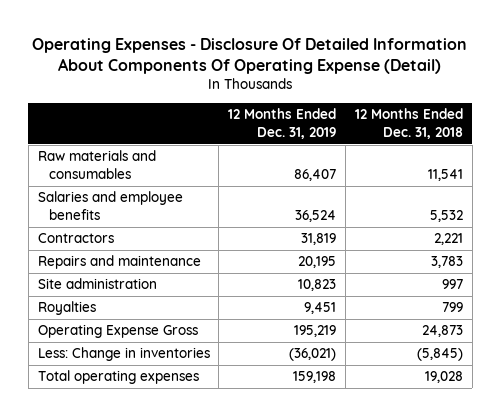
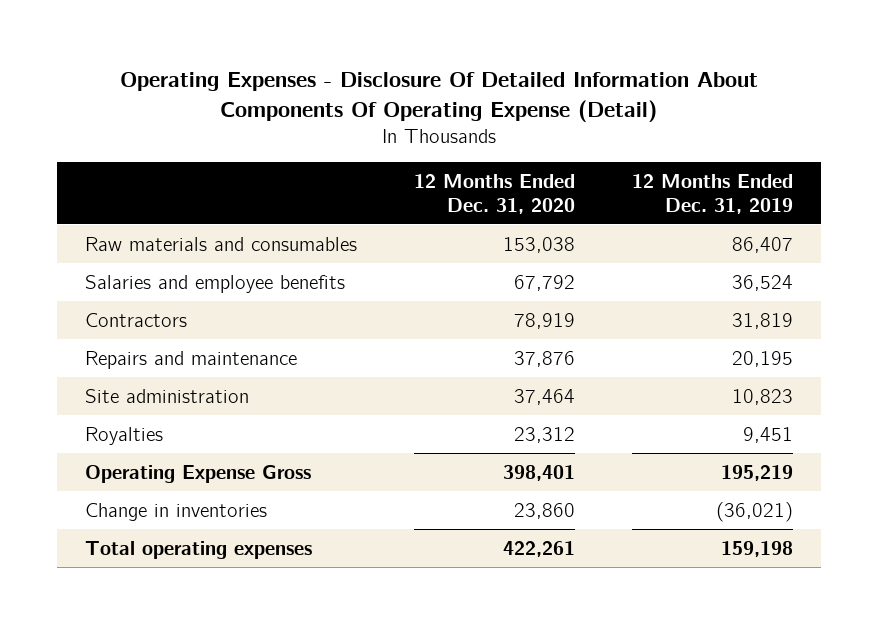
[354,108,463,140] 12 Months Ended Dec. 31, 2018 -> none
none -> [413,173,575,214] 12 Months Ended Dec. 31, 2020
[37,347,210,362] Less: Change in inventories -> [85,502,268,521] Change in inventories

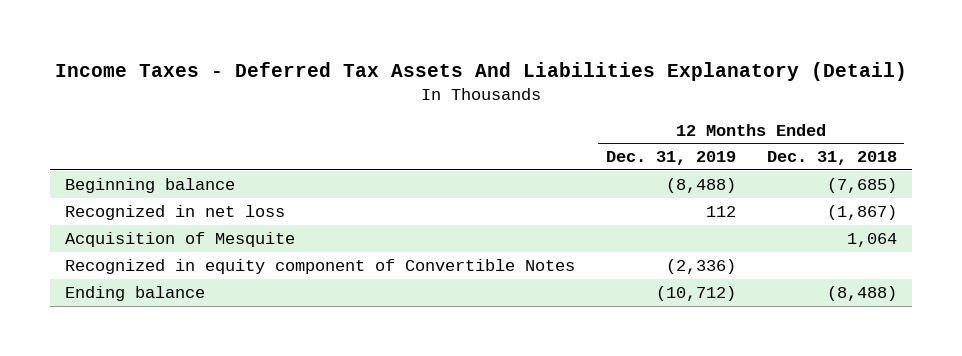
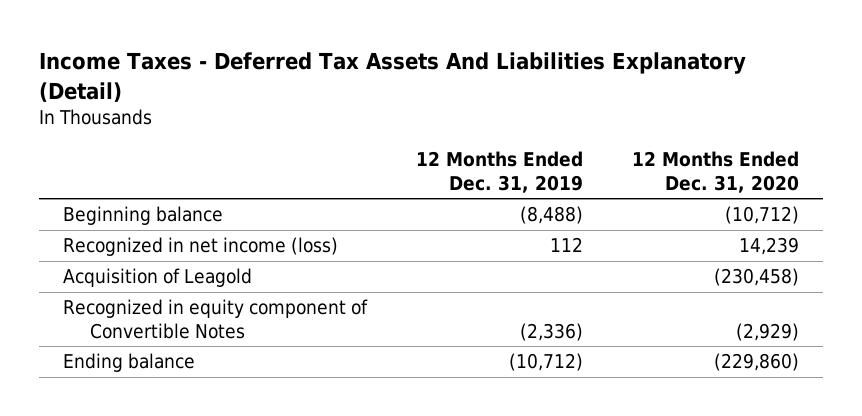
[766,151,897,166] Dec. 31, 2018 -> none
none -> [631,150,799,193] 12 Months Ended Dec. 31, 2020
[65,204,286,220] Recognized in net loss -> [63,237,339,257] Recognized in net income (loss)
[65,231,296,247] Acquisition of Mesquite -> [63,268,253,288] Acquisition of Leagold

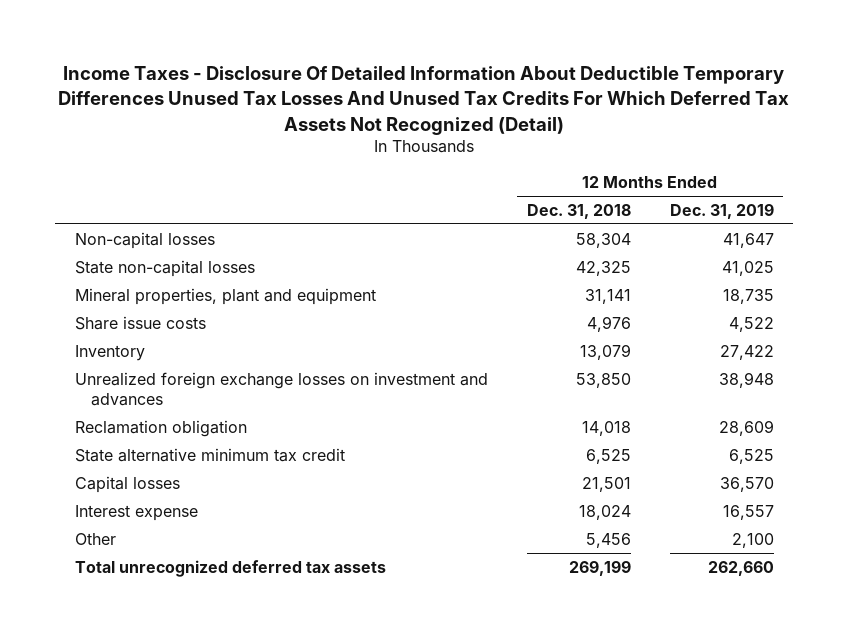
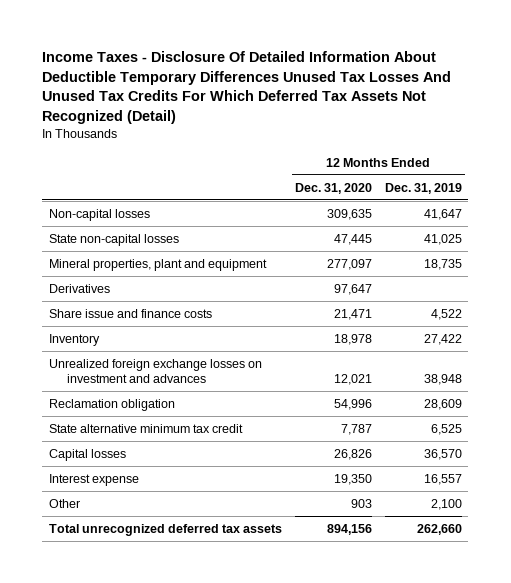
[526,203,631,219] Dec. 31, 2018 -> none
none -> [294,182,372,194] Dec. 31, 2020
none -> [48,283,110,293] Derivatives
[74,315,206,330] Share issue costs -> [48,308,212,318] Share issue and finance costs

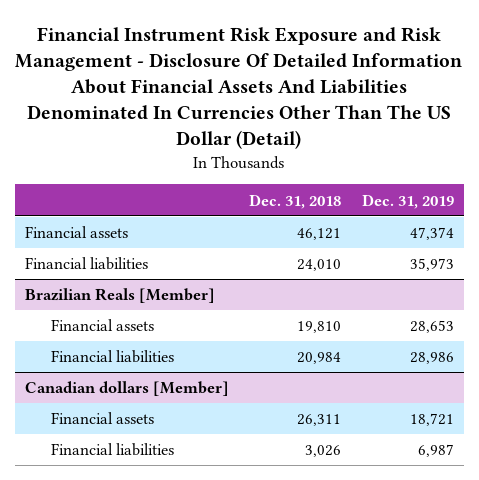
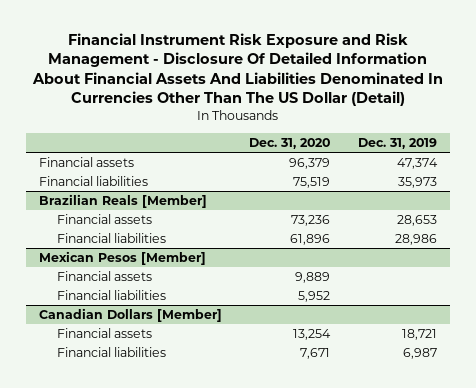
[249,193,342,209] Dec. 31, 2018 -> none
none -> [249,137,331,149] Dec. 31, 2020
none -> [39,250,207,265] Mexican Pesos [Member]
none -> [56,270,152,281] Financial assets
none -> [56,289,166,300] Financial liabilities
[25,381,230,397] Canadian dollars [Member] -> [39,307,223,322] Canadian Dollars [Member]

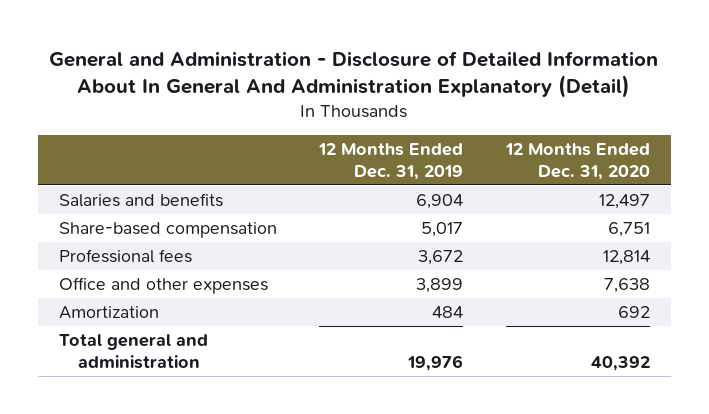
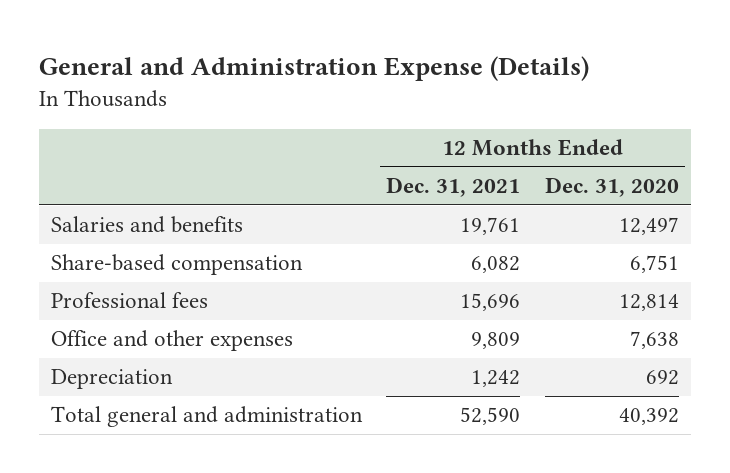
[49,50,659,99] General and Administration - Disclosure of Detailed Information About In General And Administration Explanatory (Detail) -> [39,55,590,81] General and Administration Expense (Details)
[318,142,464,181] 12 Months Ended Dec. 31, 2019 -> none
none -> [386,177,521,198] Dec. 31, 2021
[59,305,160,319] Amortization -> [51,369,174,390] Depreciation

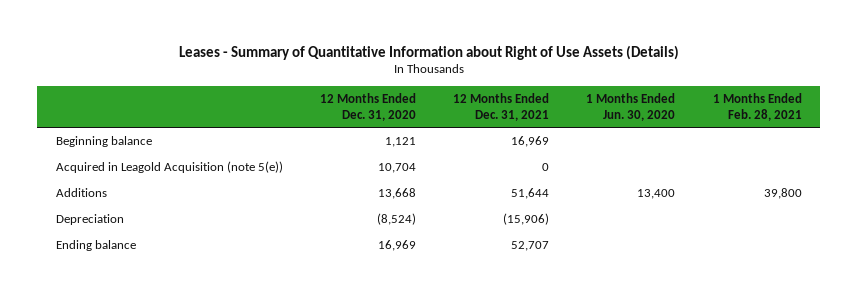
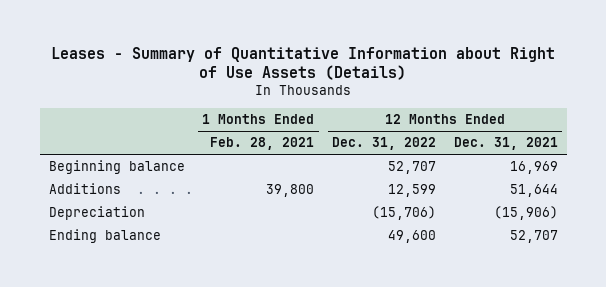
[320,92,417,121] 12 Months Ended Dec. 31, 2020 -> none
[586,92,676,121] 1 Months Ended Jun. 30, 2020 -> none
none -> [332,137,437,151] Dec. 31, 2022
[55,160,283,173] Acquired in Leagold Acquisition (note 5(e)) -> none

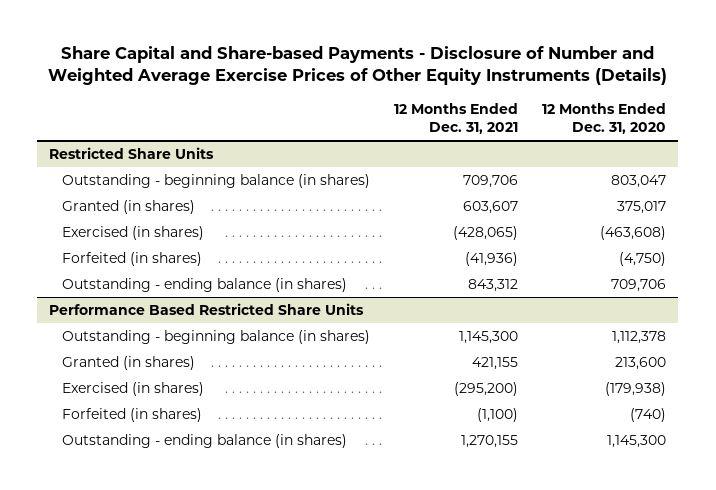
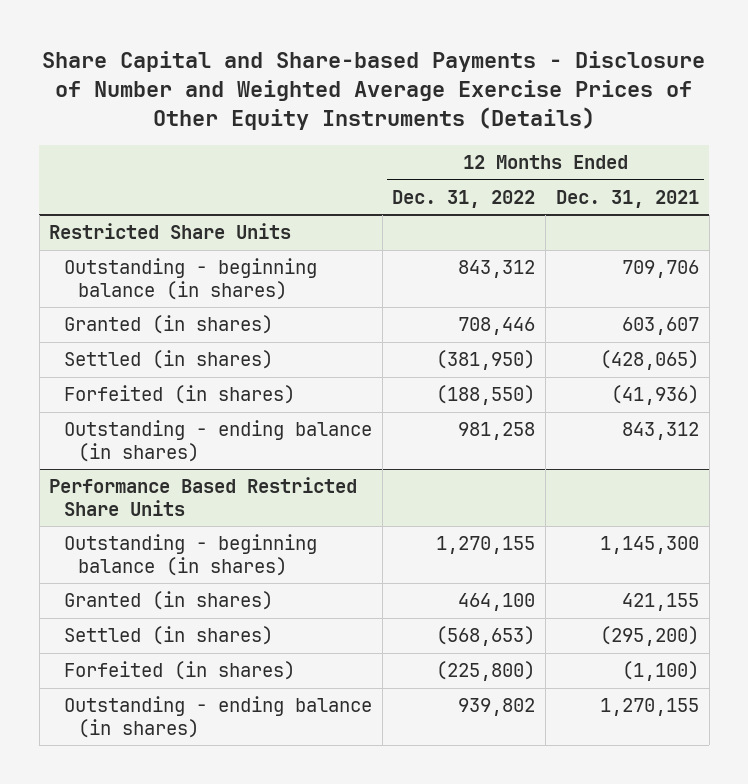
[542,102,667,134] 12 Months Ended Dec. 31, 2020 -> none
none -> [392,189,536,208] Dec. 31, 2022
[62,226,205,241] Exercised (in shares) -> [63,350,273,370] Settled (in shares)
[62,382,205,397] Exercised (in shares) -> [63,626,273,646] Settled (in shares)

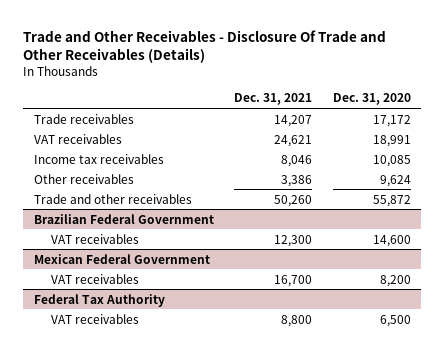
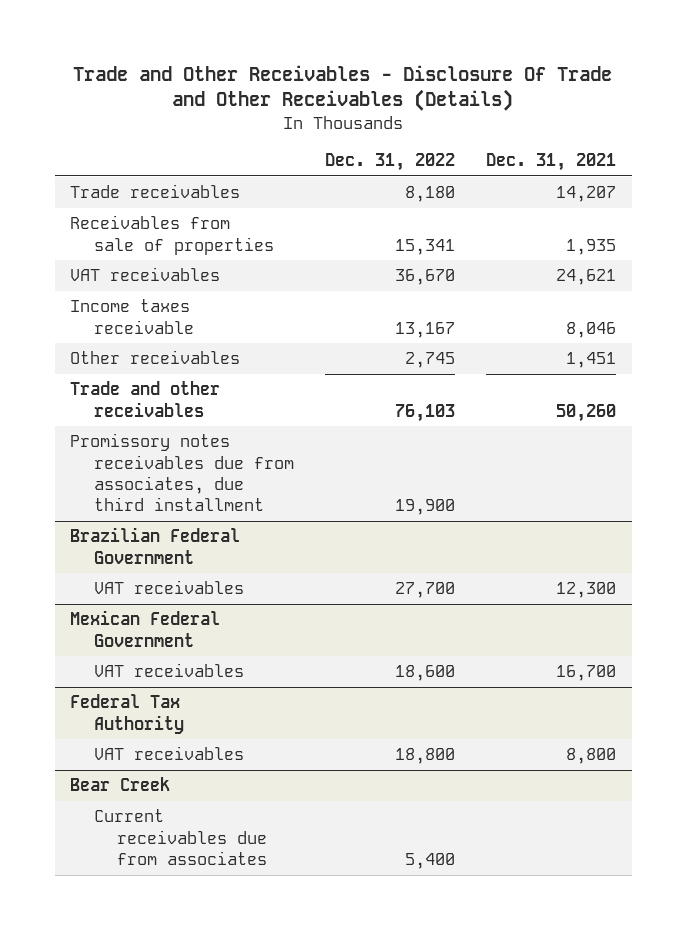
[333,93,412,106] Dec. 31, 2020 -> none
none -> [324,153,455,172] Dec. 31, 2022
none -> [70,215,274,255] Receivables from sale of properties
[33,153,164,164] Income tax receivables -> [70,299,194,334] Income taxes receivable
[281,174,313,187] 3,386 -> [565,352,616,369] 1,451
none -> [70,433,294,512] Promissory notes receivables due from associates, due third installment
none -> [70,777,171,792] Bear Creek
none -> [93,809,268,865] Current receivables due from associates

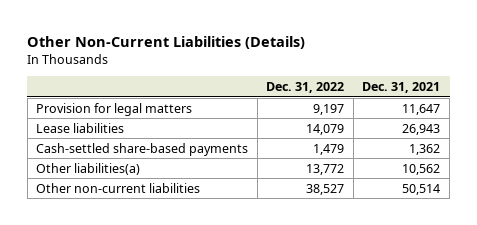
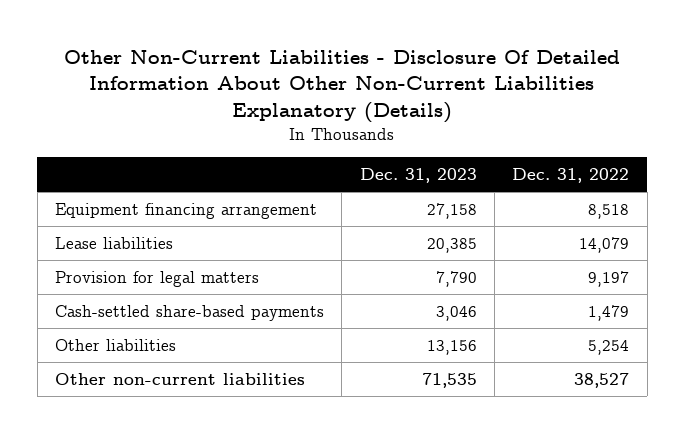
[27,35,306,49] Other Non-Current Liabilities (Details) -> [64,49,621,124] Other Non-Current Liabilities - Disclosure Of Detailed Information About Other Non-Current Liabilities Explanatory (Details)
[362,82,441,94] Dec. 31, 2021 -> none
none -> [359,168,477,184] Dec. 31, 2023
none -> [55,202,318,219] Equipment financing arrangement
[36,102,193,116] Provision for legal matters -> [55,270,260,287] Provision for legal matters
[36,162,141,175] Other liabilities(a) -> [55,338,177,351] Other liabilities
[306,163,345,175] 13,772 -> [588,339,630,355] 5,254

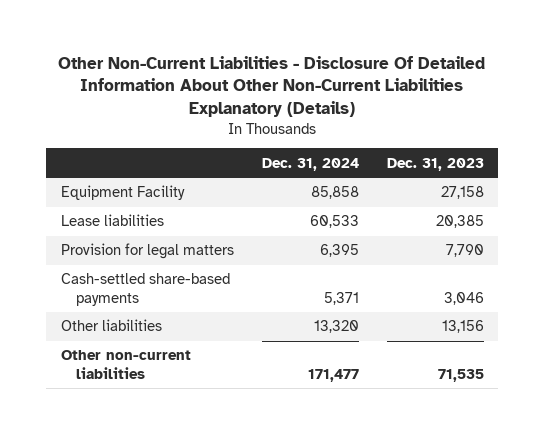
[512,168,630,184] Dec. 31, 2022 -> none
none -> [261,157,359,171] Dec. 31, 2024
[55,202,318,219] Equipment financing arrangement -> [60,185,185,201] Equipment Facility

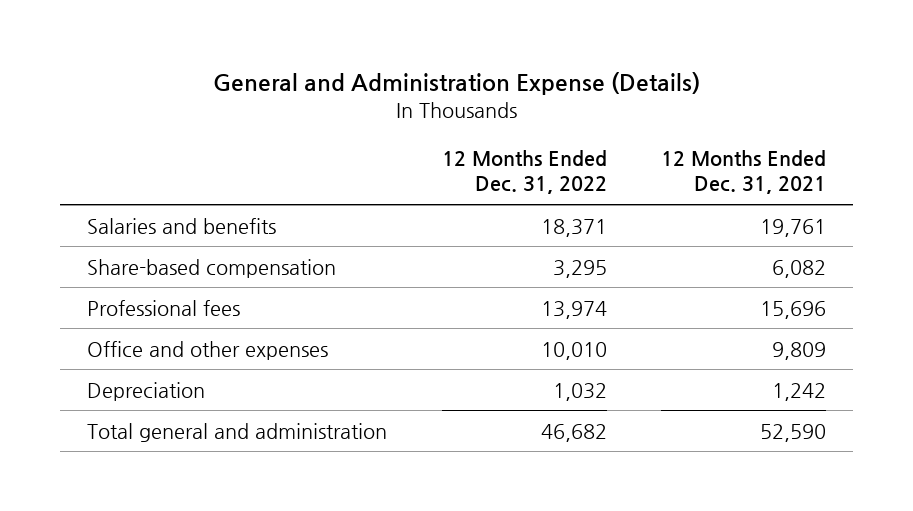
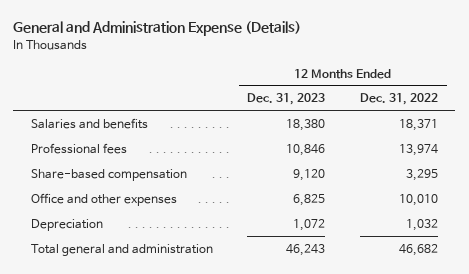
[661,149,827,195] 12 Months Ended Dec. 31, 2021 -> none
none -> [247,93,326,106] Dec. 31, 2023
[86,258,336,278] Share-based compensation -> [30,168,187,181] Share-based compensation

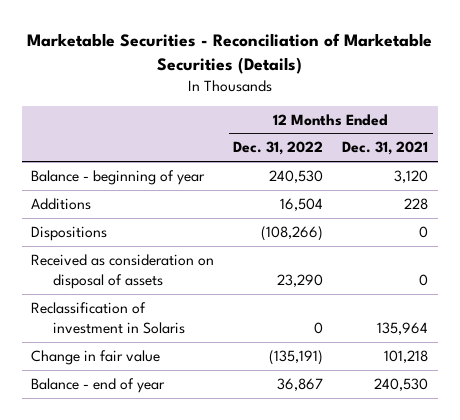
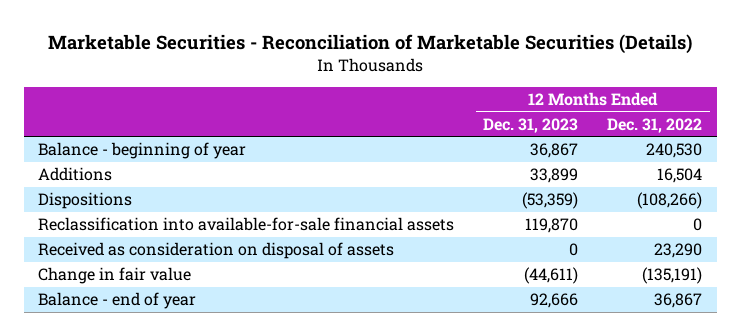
[342,141,429,156] Dec. 31, 2021 -> none
none -> [483,117,579,133] Dec. 31, 2023
none -> [38,217,455,232] Reclassification into available-for-sale financial assets
[31,301,185,334] Reclassification of investment in Solaris -> none

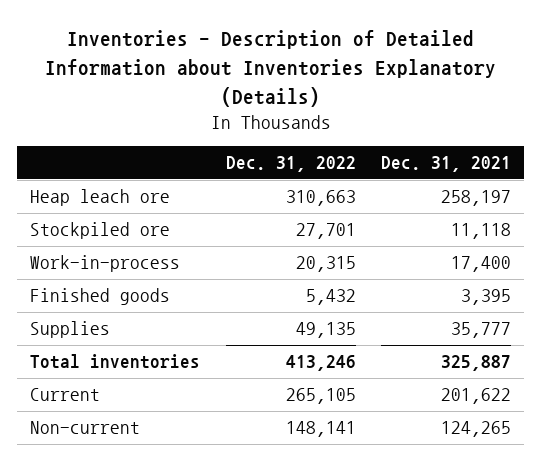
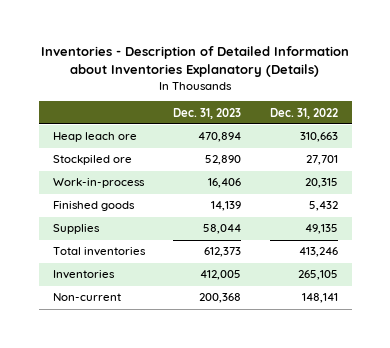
[381,156,512,173] Dec. 31, 2021 -> none
none -> [173,107,242,119] Dec. 31, 2023
[29,388,100,402] Current -> [52,270,115,280] Inventories

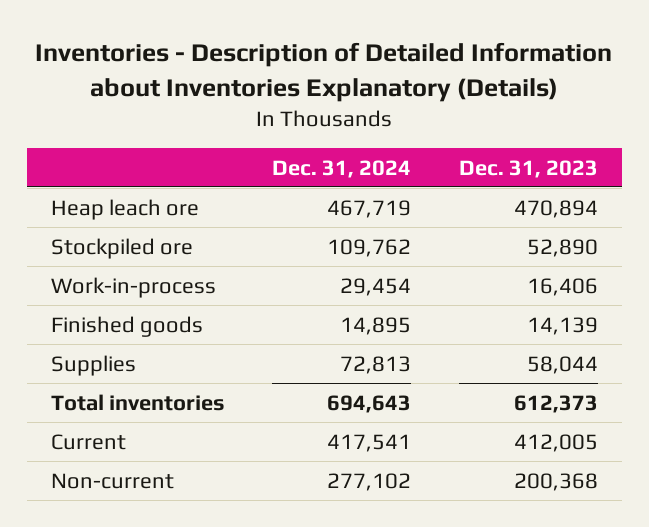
[269,107,338,119] Dec. 31, 2022 -> none
none -> [272,159,412,178] Dec. 31, 2024
[52,270,115,280] Inventories -> [50,433,126,450] Current

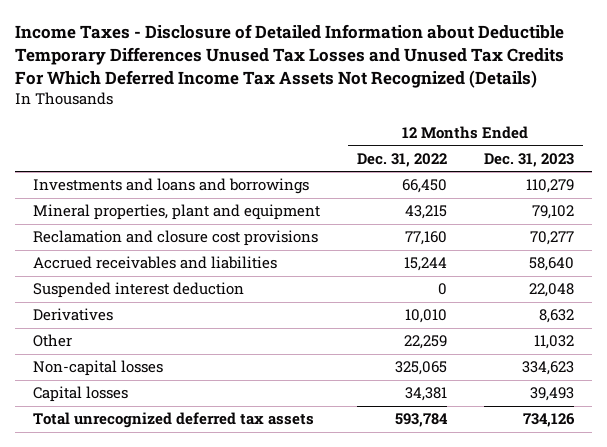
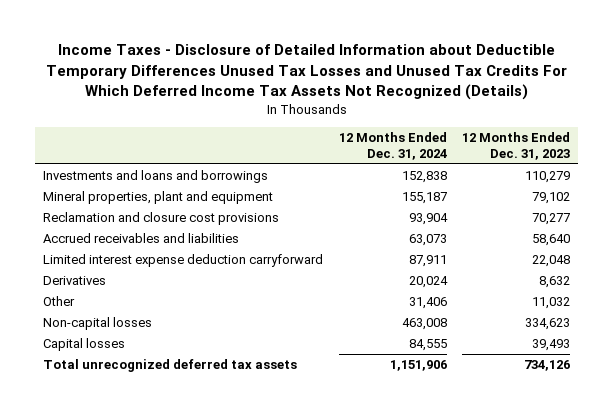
[357,152,448,167] Dec. 31, 2022 -> none
none -> [338,131,447,160] 12 Months Ended Dec. 31, 2024
[33,282,245,299] Suspended interest deduction -> [43,254,324,268] Limited interest expense deduction carryforward

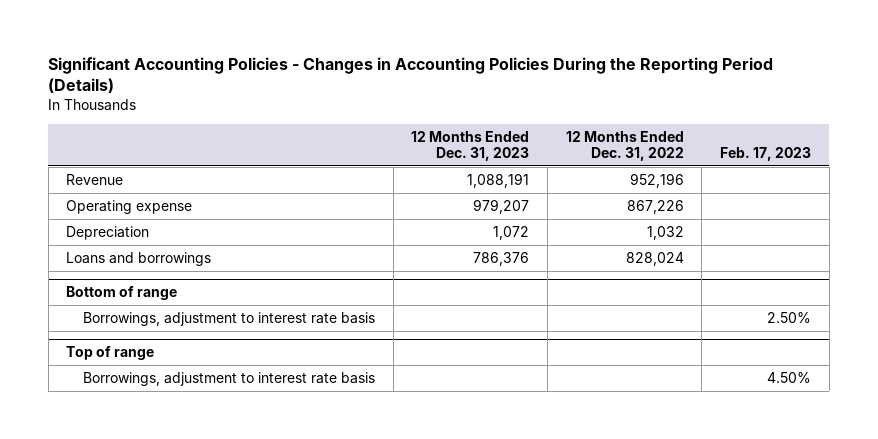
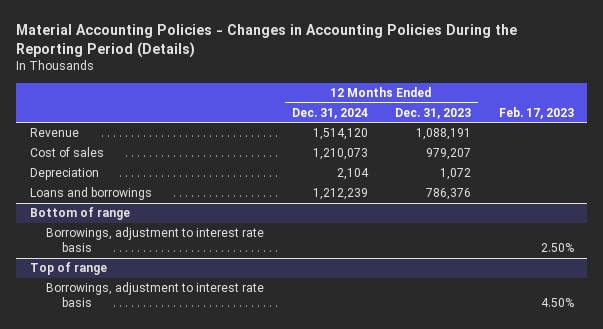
[48,56,774,94] Significant Accounting Policies - Changes in Accounting Policies During the Reporting Period (Details) -> [16,23,518,58] Material Accounting Policies - Changes in Accounting Policies During the Reporting Period (Details)
[565,130,684,162] 12 Months Ended Dec. 31, 2022 -> none
none -> [291,107,368,119] Dec. 31, 2024
[66,199,193,214] Operating expense -> [29,147,104,158] Cost of sales

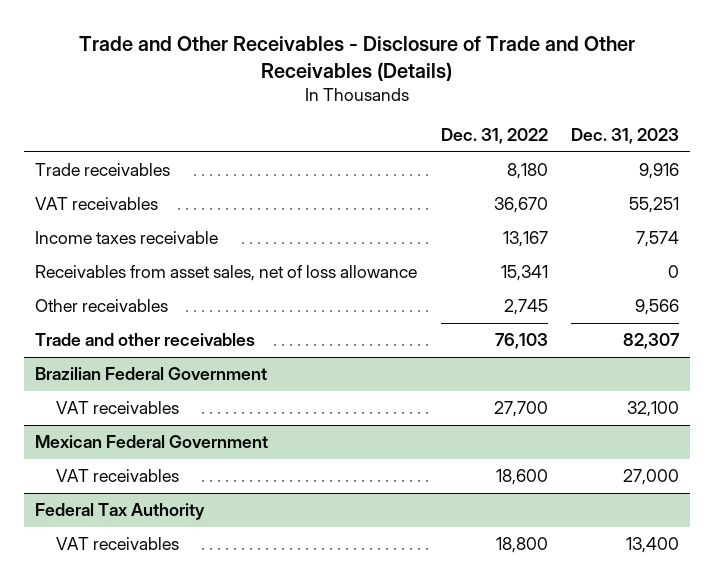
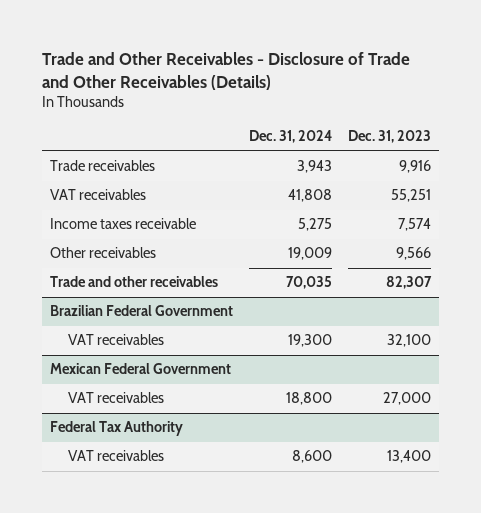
[440,128,548,145] Dec. 31, 2022 -> none
none -> [248,130,332,144] Dec. 31, 2024
[35,265,418,282] Receivables from asset sales, net of loss allowance -> none

